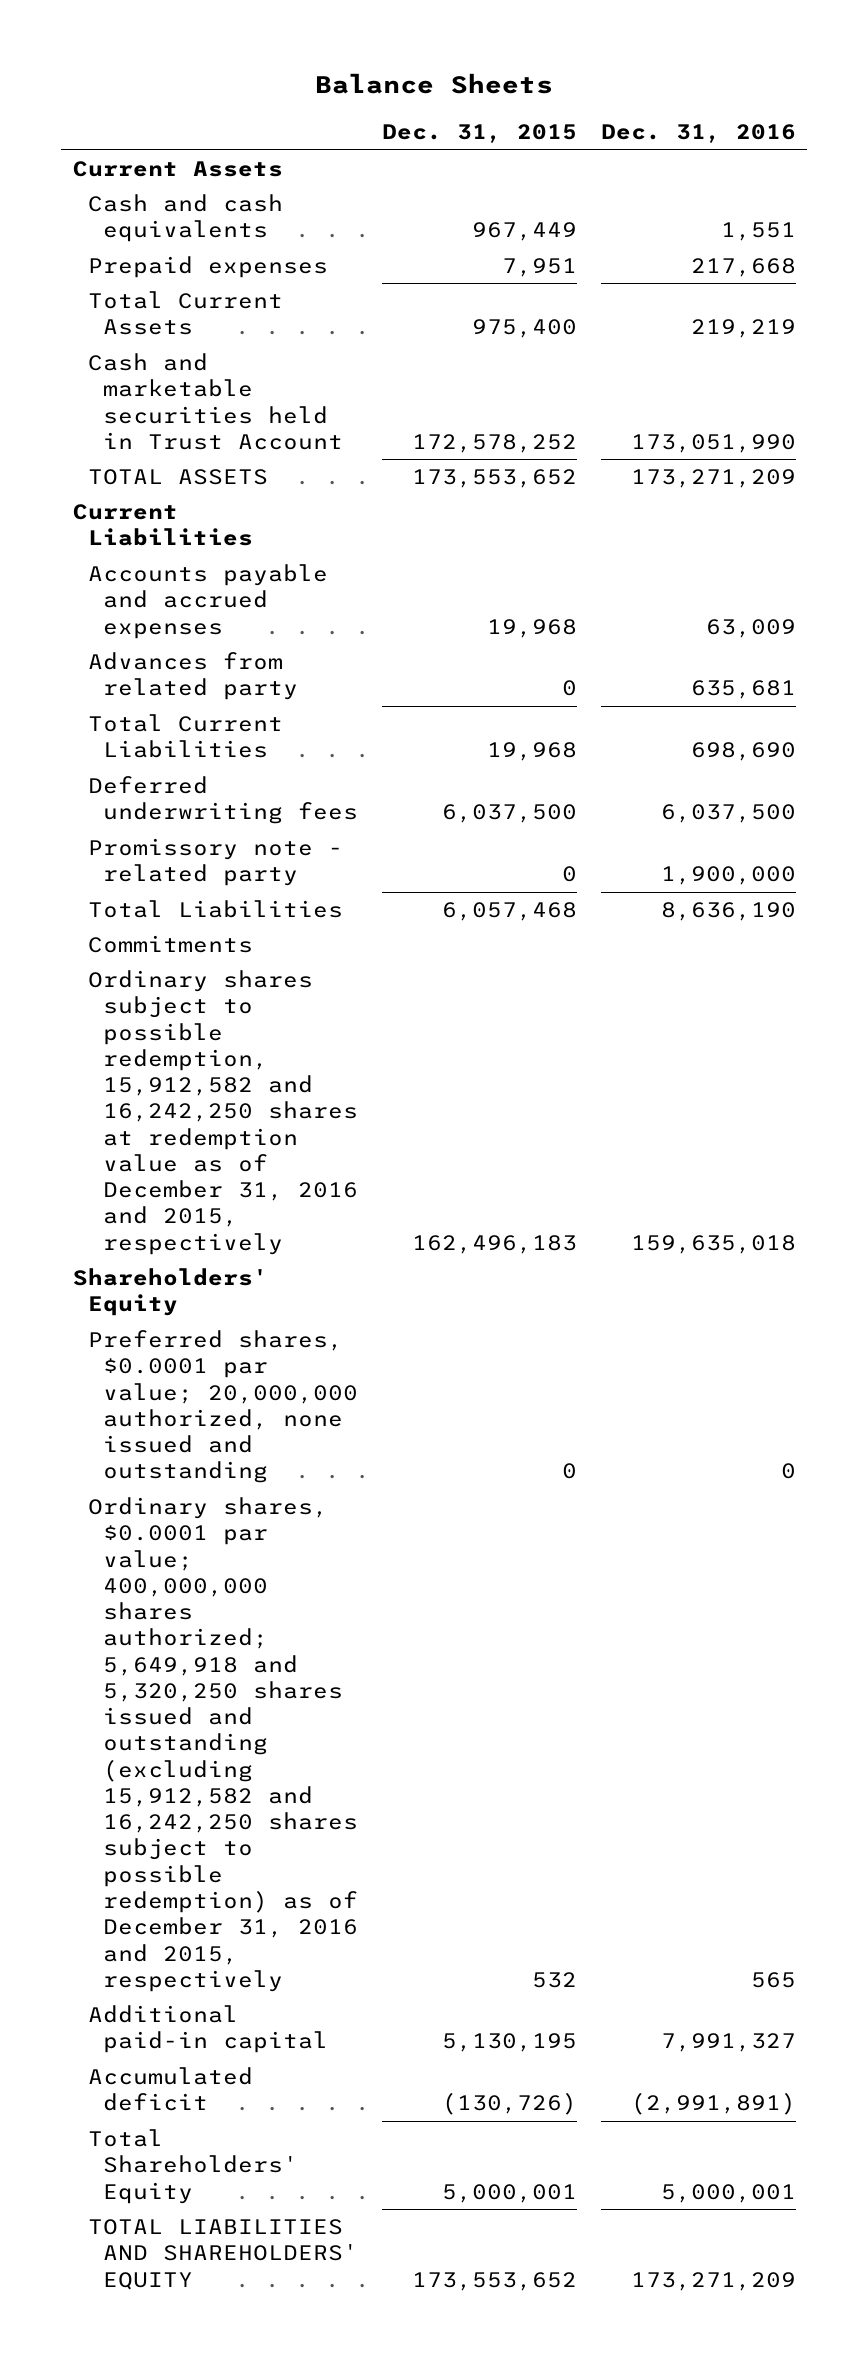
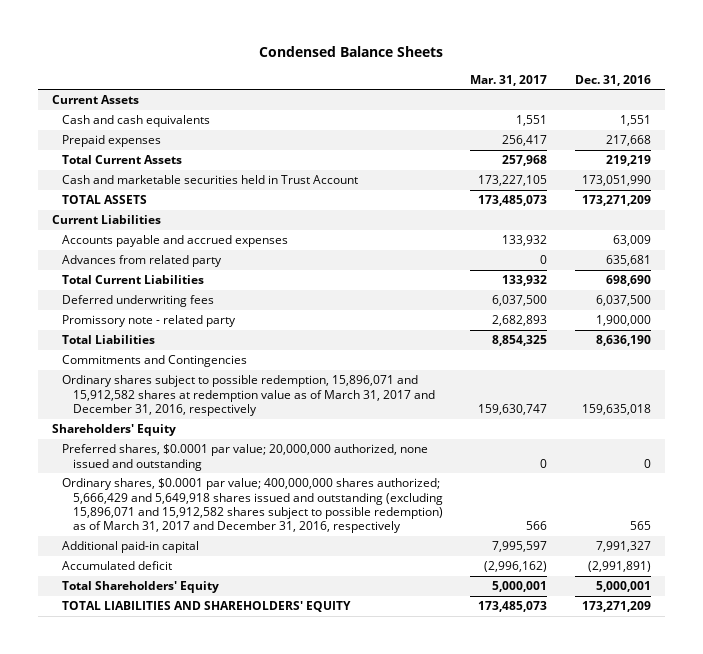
[315,73,554,95] Balance Sheets -> [259,46,444,58] Condensed Balance Sheets
[381,124,577,144] Dec. 31, 2015 -> none
none -> [470,74,548,86] Mar. 31, 2017
[87,935,253,954] Commitments -> [62,355,248,368] Commitments and Contingencies
[87,970,359,1255] Ordinary shares subject to possible redemption, 15,912,582 and 16,242,250 shares at redemption value as of December 31, 2016 and 2015, respectively -> [62,375,435,417] Ordinary shares subject to possible redemption, 15,896,071 and 15,912,582 shares at redemption value as of March 31, 2017 and December 31, 2016, respectively
[87,1497,359,1992] Ordinary shares, $0.0001 par value; 400,000,000 shares authorized; 5,649,918 and 5,320,250 shares issued and outstanding (excluding 15,912,582 and 16,242,250 shares subject to possible redemption) as of December 31, 2016 and 2015, respectively -> [62,478,443,534] Ordinary shares, $0.0001 par value; 400,000,000 shares authorized; 5,666,429 and 5,649,918 shares issued and outstanding (excluding 15,896,071 and 15,912,582 shares subject to possible redemption) as of March 31, 2017 and December 31, 2016, respectively

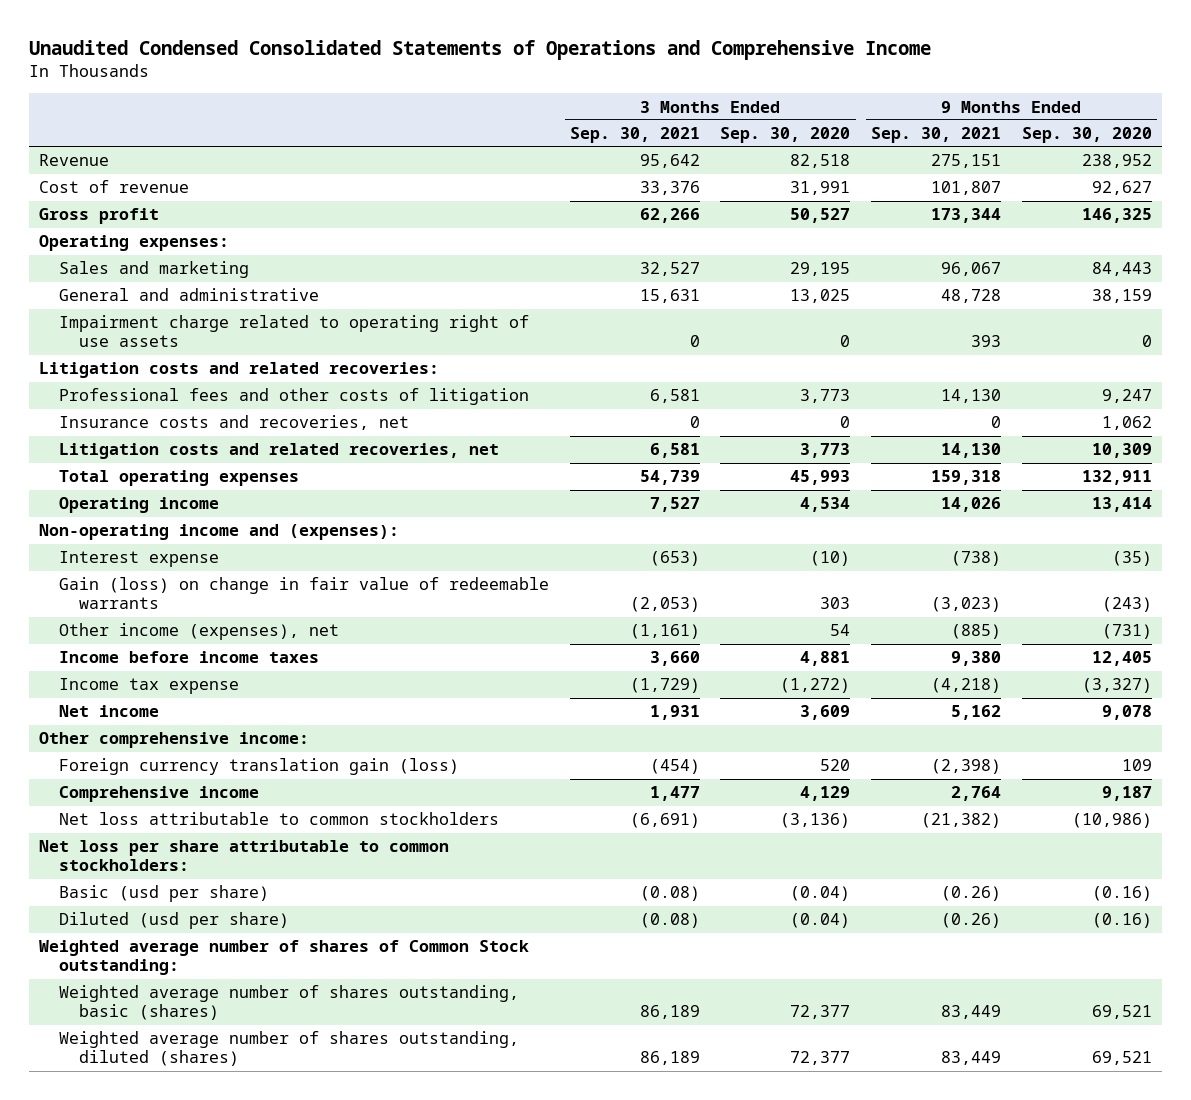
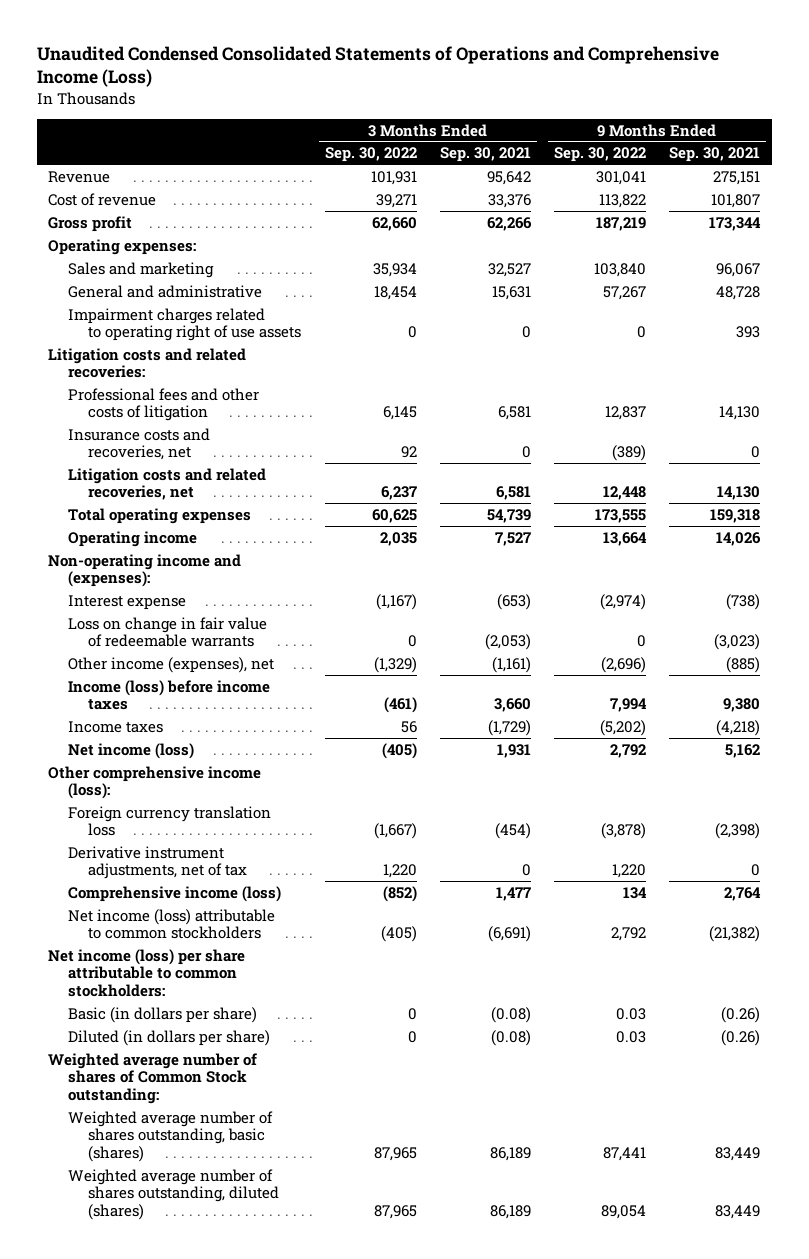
[29,39,932,60] Unaudited Condensed Consolidated Statements of Operations and Comprehensive Income -> [36,46,719,88] Unaudited Condensed Consolidated Statements of Operations and Comprehensive Income (Loss)
[720,127,851,144] Sep. 30, 2020 -> none
[1021,127,1152,144] Sep. 30, 2020 -> none
none -> [324,147,417,163] Sep. 30, 2022
none -> [554,147,647,163] Sep. 30, 2022
[59,315,530,348] Impairment charge related to operating right of use assets -> [68,307,302,342] Impairment charges related to operating right of use assets
[59,577,550,610] Gain (loss) on change in fair value of redeemable warrants -> [68,616,268,648] Loss on change in fair value of redeemable warrants
[59,651,320,664] Income before income taxes -> [68,679,271,711] Income (loss) before income taxes
[59,678,240,695] Income tax expense -> [68,720,164,733] Income taxes
[59,705,160,718] Net income -> [68,742,195,759] Net income (loss)
[39,732,310,749] Other comprehensive income: -> [48,765,262,800] Other comprehensive income (loss):
[59,758,460,776] Foreign currency translation gain (loss) -> [68,805,272,837] Foreign currency translation loss
none -> [68,845,248,880] Derivative instrument adjustments, net of tax
[59,786,260,803] Comprehensive income -> [68,885,282,902] Comprehensive income (loss)
[59,812,500,826] Net loss attributable to common stockholders -> [68,908,276,940] Net income (loss) attributable to common stockholders
[39,840,450,872] Net loss per share attributable to common stockholders: -> [48,948,246,997] Net income (loss) per share attributable to common stockholders:
[59,885,270,903] Basic (usd per share) -> [68,1006,258,1023] Basic (in dollars per share)
[59,912,290,930] Diluted (usd per share) -> [68,1029,271,1046] Diluted (in dollars per share)

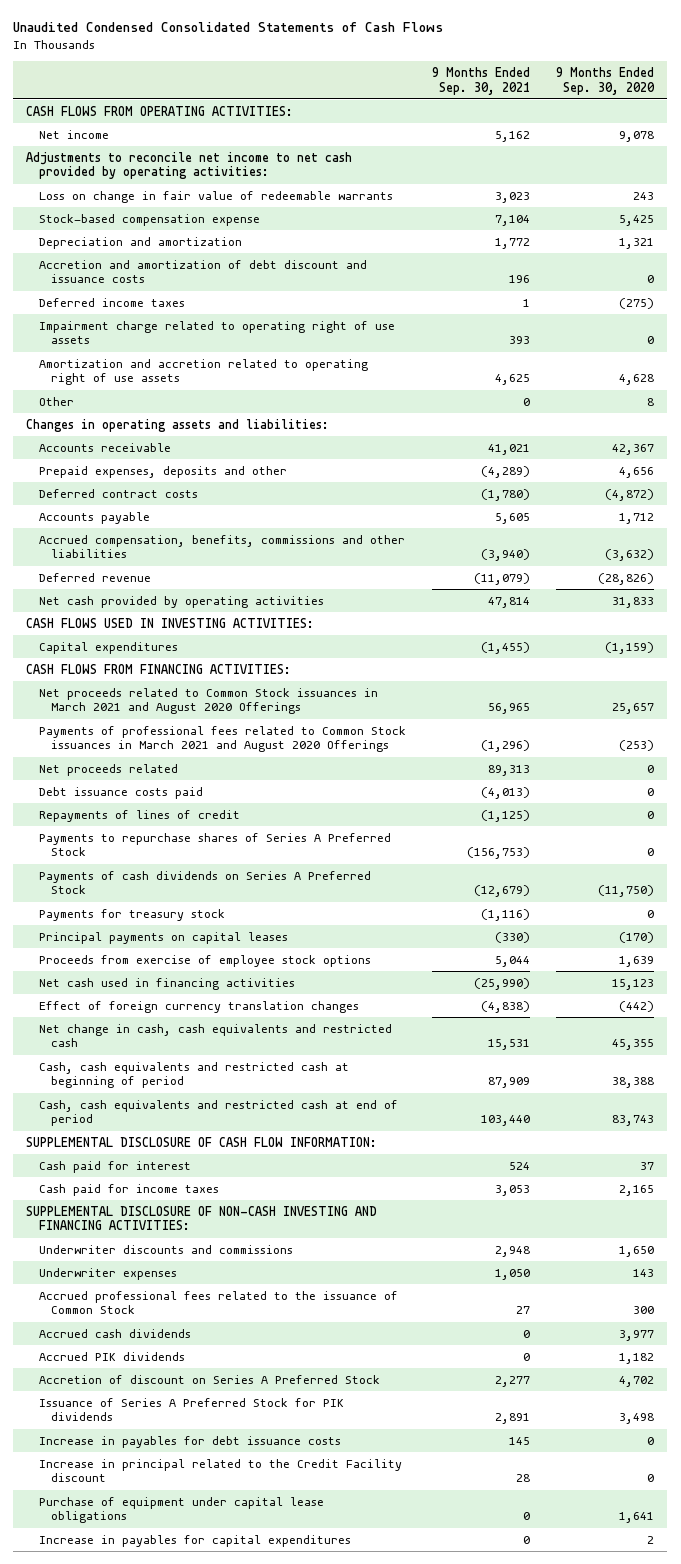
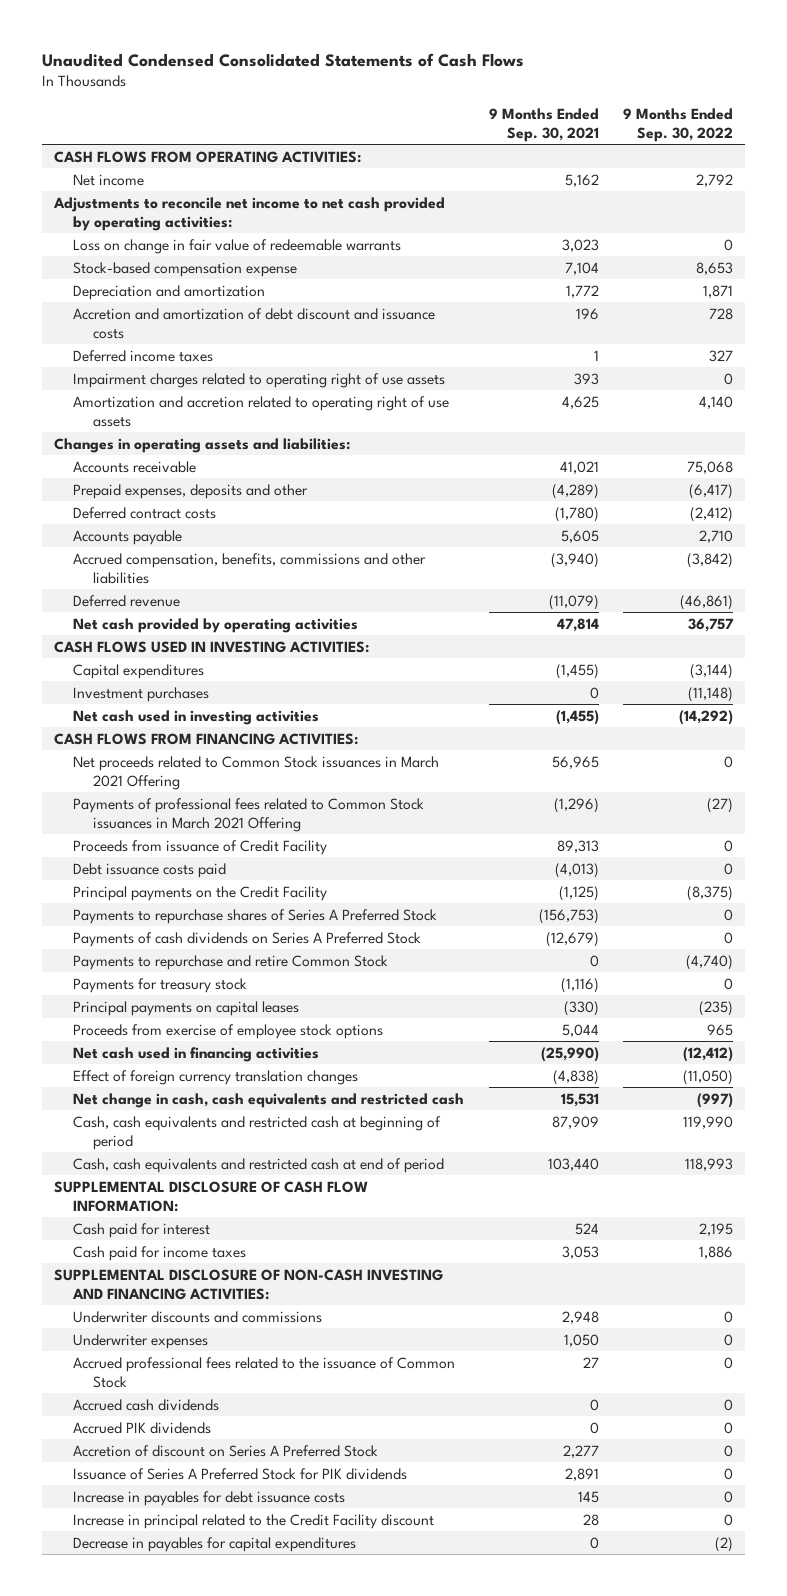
[556,66,656,95] 9 Months Ended Sep. 30, 2020 -> none
none -> [622,107,733,142] 9 Months Ended Sep. 30, 2022
[38,320,395,345] Impairment charge related to operating right of use assets -> [73,372,446,388] Impairment charges related to operating right of use assets
[38,396,74,406] Other -> none
none -> [73,686,210,702] Investment purchases
none -> [73,709,320,725] Net cash used in investing activities
[38,687,378,715] Net proceeds related to Common Stock issuances in March 2021 and August 2020 Offerings -> [73,755,440,790] Net proceeds related to Common Stock issuances in March 2021 Offering
[38,725,406,753] Payments of professional fees related to Common Stock issuances in March 2021 and August 2020 Offerings -> [73,797,425,832] Payments of professional fees related to Common Stock issuances in March 2021 Offering
[38,763,178,776] Net proceeds related -> [73,839,328,855] Proceeds from issuance of Credit Facility
[38,809,240,822] Repayments of lines of credit -> [73,885,328,901] Principal payments on the Credit Facility
none -> [73,954,389,970] Payments to repurchase and retire Common Stock
[38,1496,324,1524] Purchase of equipment under capital lease obligations -> none
[38,1534,351,1547] Increase in payables for capital expenditures -> [73,1536,357,1552] Decrease in payables for capital expenditures

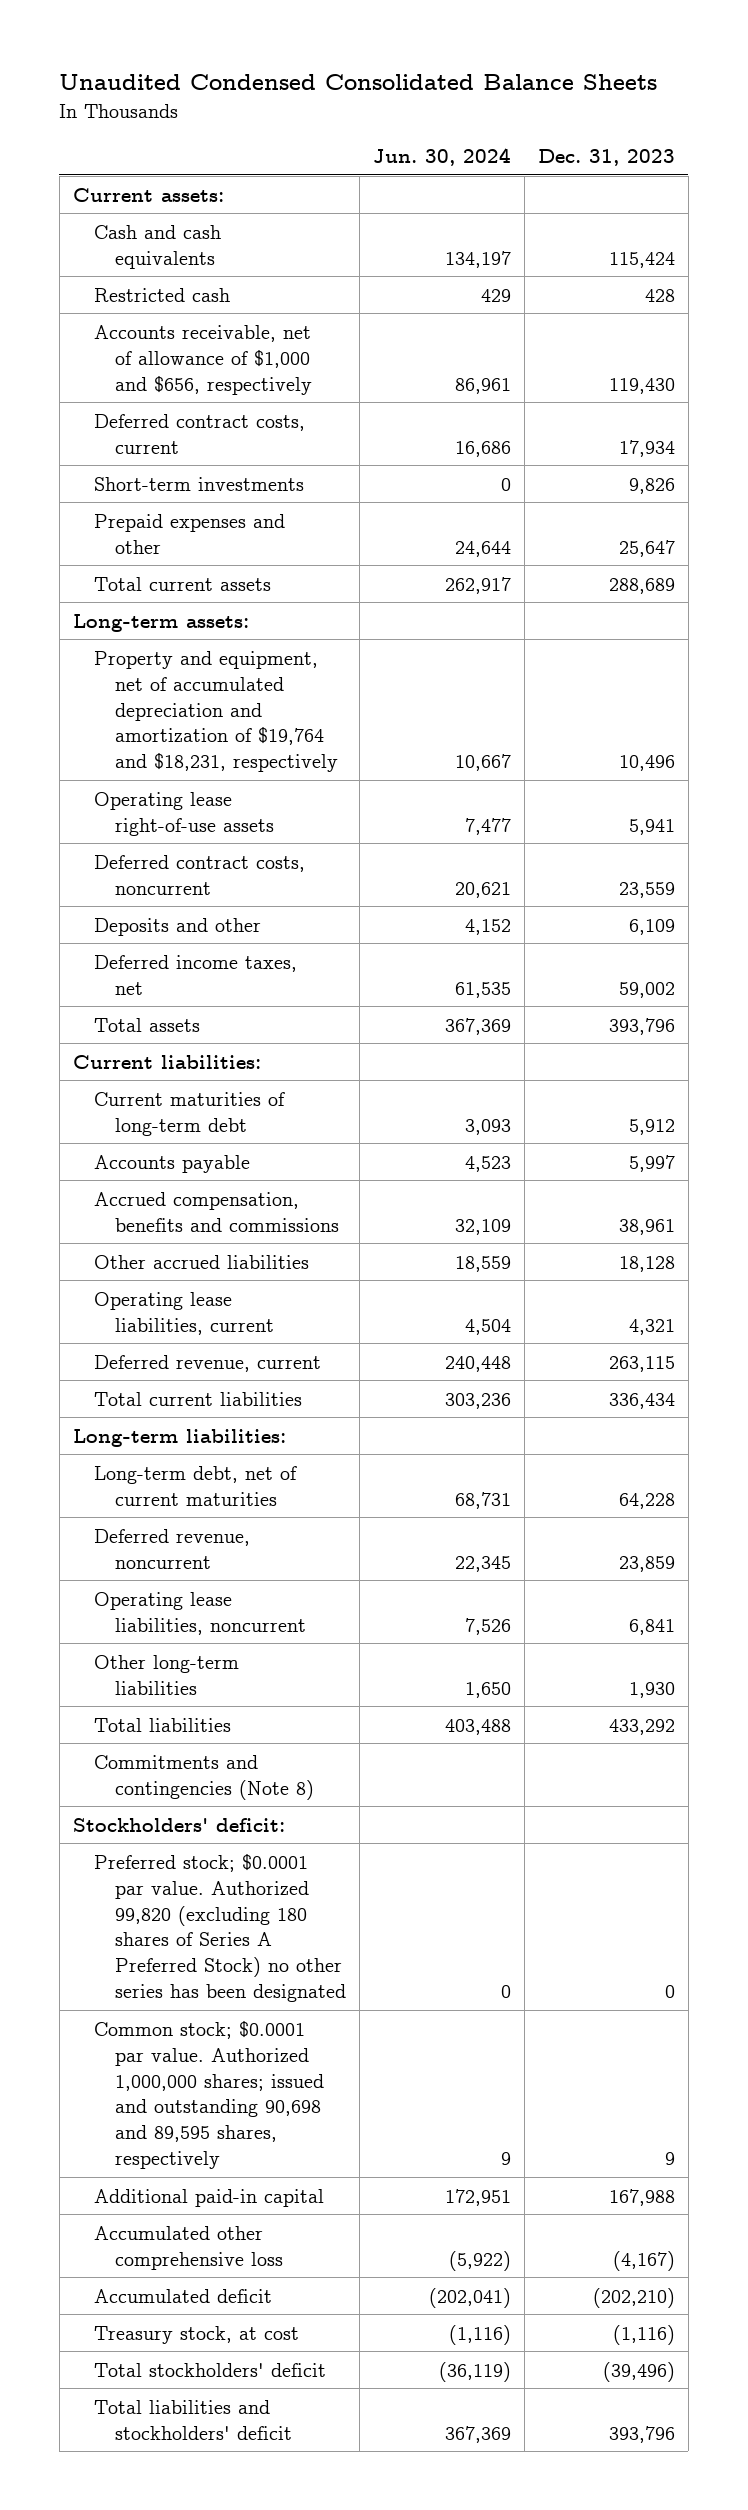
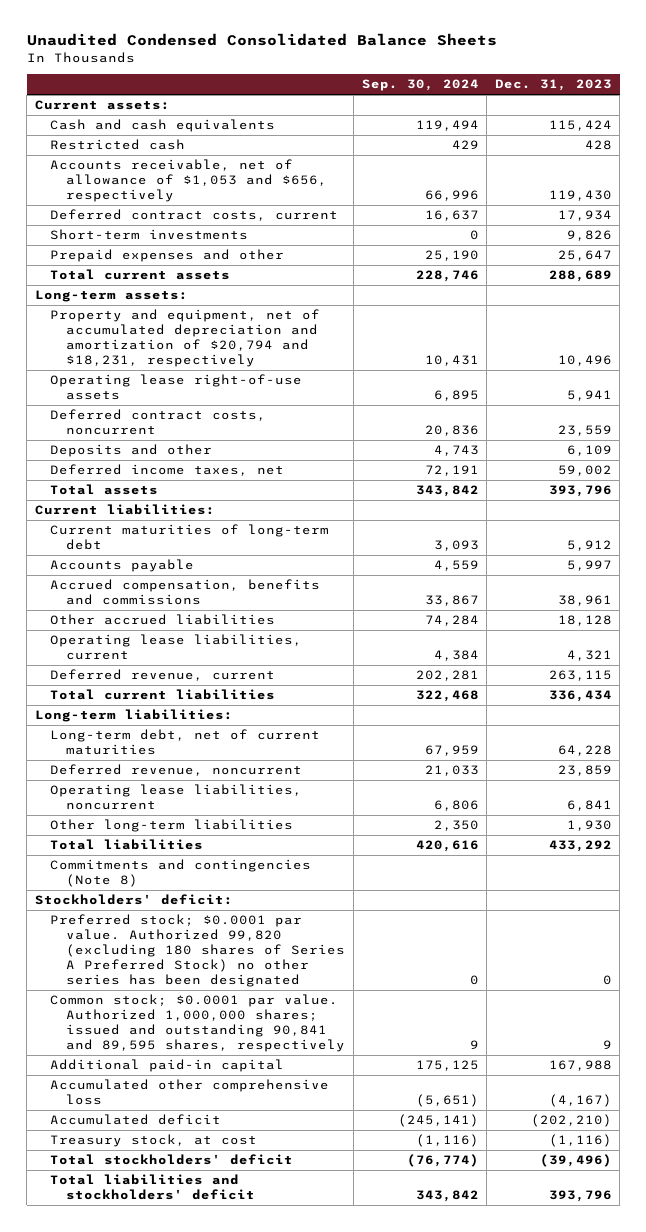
[372,148,511,167] Jun. 30, 2024 -> none
none -> [361,79,479,92] Sep. 30, 2024
[93,324,312,395] Accounts receivable, net of allowance of $1,000 and $656, respectively -> [50,159,328,203] Accounts receivable, net of allowance of $1,053 and $656, respectively
[93,650,338,773] Property and equipment, net of accumulated depreciation and amortization of $19,764 and $18,231, respectively -> [50,309,321,367] Property and equipment, net of accumulated depreciation and amortization of $20,794 and $18,231, respectively
[93,2020,324,2170] Common stock; $0.0001 par value. Authorized 1,000,000 shares; issued and outstanding 90,698 and 89,595 shares, respectively -> [50,994,346,1052] Common stock; $0.0001 par value. Authorized 1,000,000 shares; issued and outstanding 90,841 and 89,595 shares, respectively

